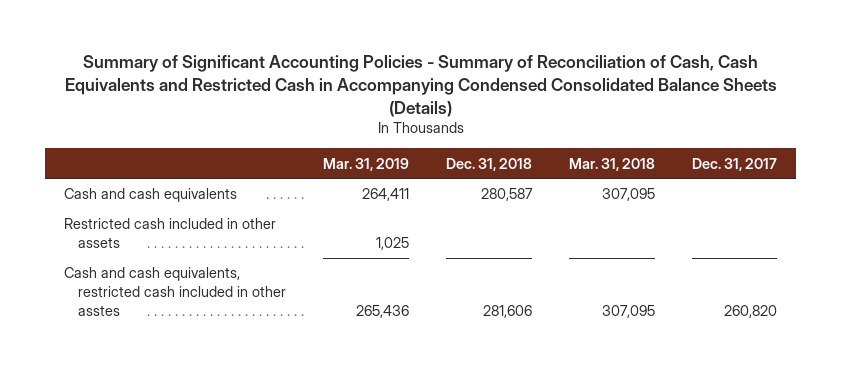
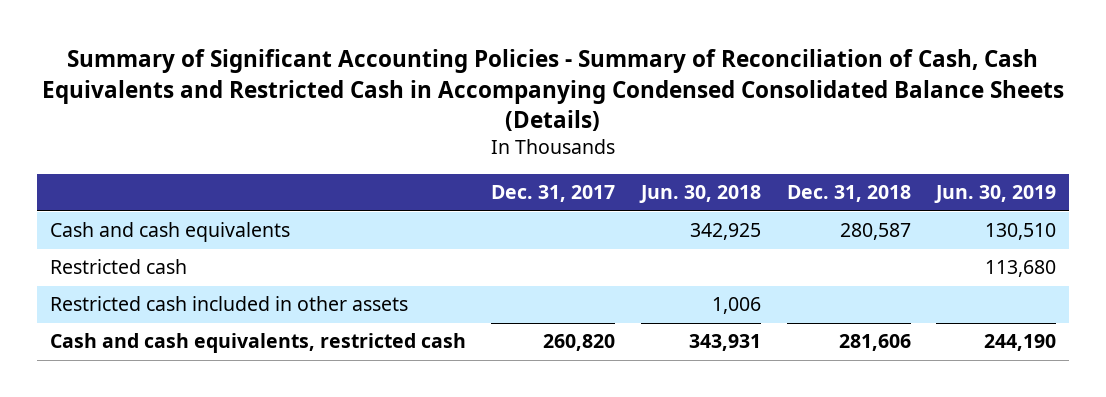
[322,157,409,171] Mar. 31, 2019 -> none
[569,157,656,171] Mar. 31, 2018 -> none
none -> [639,185,762,204] Jun. 30, 2018
none -> [934,185,1057,204] Jun. 30, 2019
none -> [49,259,187,275] Restricted cash
[63,267,286,316] Cash and cash equivalents, restricted cash included in other asstes -> [49,333,466,354] Cash and cash equivalents, restricted cash

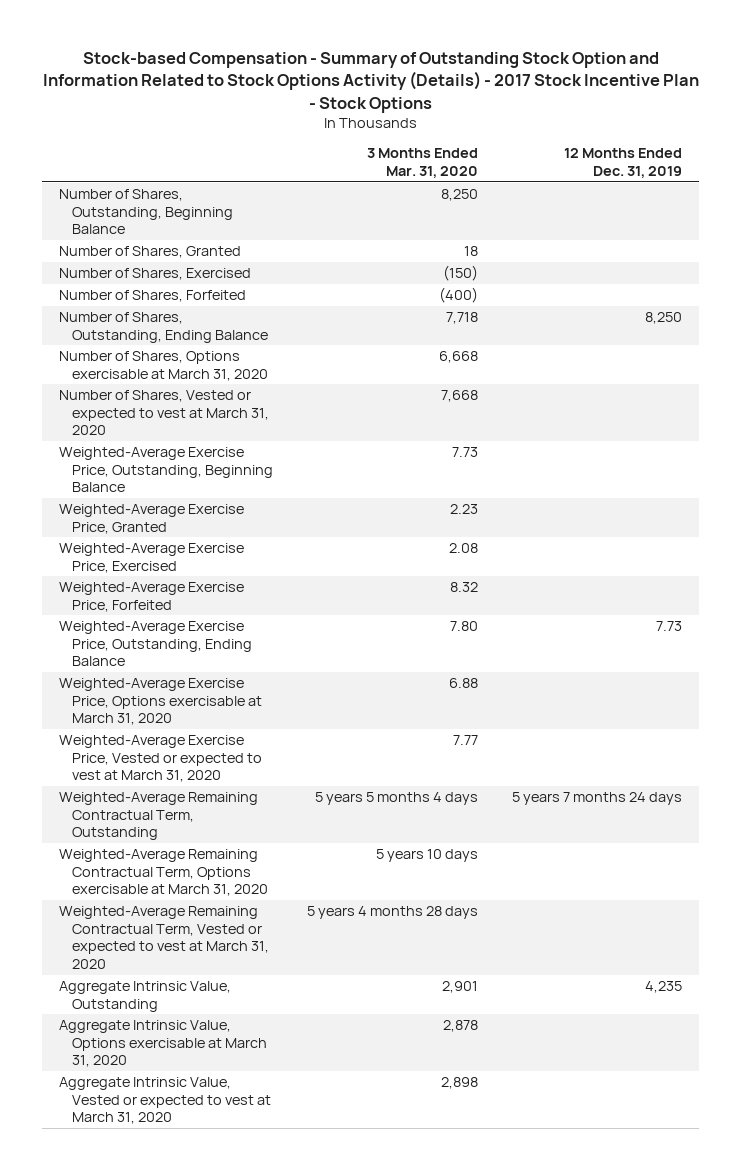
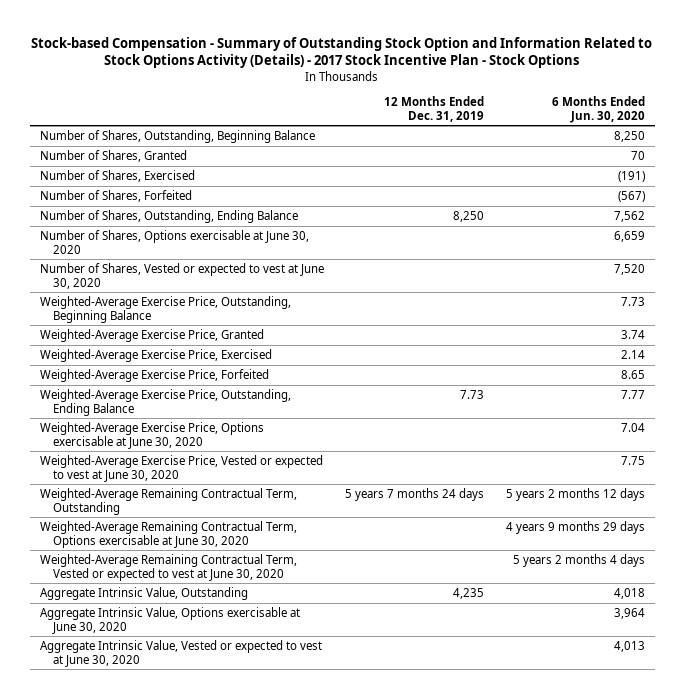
[367,148,479,179] 3 Months Ended Mar. 31, 2020 -> none
none -> [551,96,645,123] 6 Months Ended Jun. 30, 2020
[58,351,269,381] Number of Shares, Options exercisable at March 31, 2020 -> [40,230,310,254] Number of Shares, Options exercisable at June 30, 2020
[58,390,270,436] Number of Shares, Vested or expected to vest at March 31, 2020 -> [40,263,325,289] Number of Shares, Vested or expected to vest at June 30, 2020
[58,678,263,726] Weighted-Average Exercise Price, Options exercisable at March 31, 2020 -> [40,422,265,449] Weighted-Average Exercise Price, Options exercisable at June 30, 2020
[58,735,263,783] Weighted-Average Exercise Price, Vested or expected to vest at March 31, 2020 -> [40,455,324,482] Weighted-Average Exercise Price, Vested or expected to vest at June 30, 2020
[58,849,269,897] Weighted-Average Remaining Contractual Term, Options exercisable at March 31, 2020 -> [40,521,298,548] Weighted-Average Remaining Contractual Term, Options exercisable at June 30, 2020
[58,906,270,969] Weighted-Average Remaining Contractual Term, Vested or expected to vest at March 31, 2020 -> [40,554,298,581] Weighted-Average Remaining Contractual Term, Vested or expected to vest at June 30, 2020
[58,1020,268,1068] Aggregate Intrinsic Value, Options exercisable at March 31, 2020 -> [40,607,301,634] Aggregate Intrinsic Value, Options exercisable at June 30, 2020
[58,1077,272,1125] Aggregate Intrinsic Value, Vested or expected to vest at March 31, 2020 -> [40,640,323,667] Aggregate Intrinsic Value, Vested or expected to vest at June 30, 2020

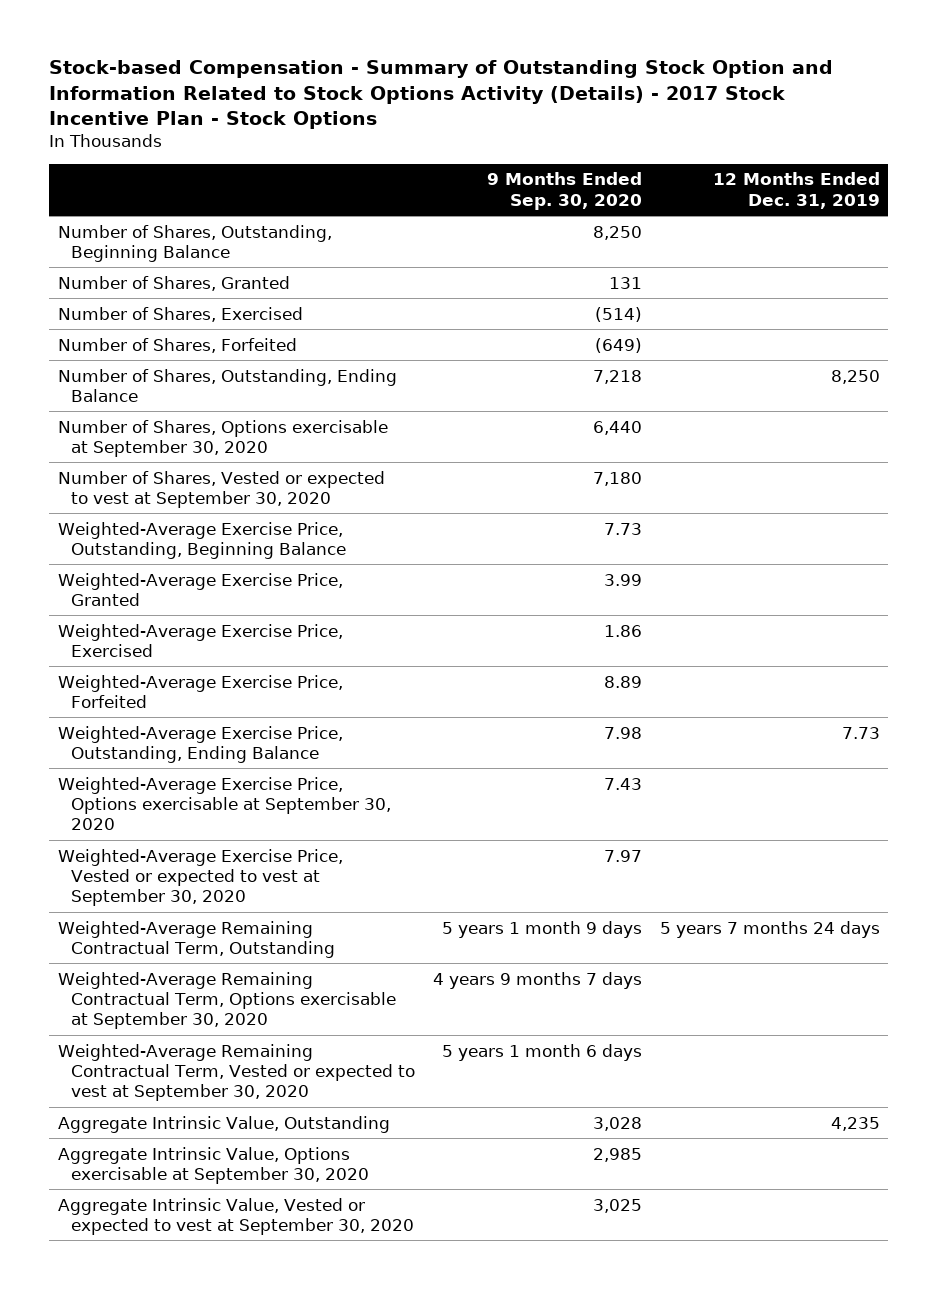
[551,96,645,123] 6 Months Ended Jun. 30, 2020 -> none
none -> [486,172,642,210] 9 Months Ended Sep. 30, 2020
[40,230,310,254] Number of Shares, Options exercisable at June 30, 2020 -> [57,419,388,457] Number of Shares, Options exercisable at September 30, 2020
[40,263,325,289] Number of Shares, Vested or expected to vest at June 30, 2020 -> [57,470,385,508] Number of Shares, Vested or expected to vest at September 30, 2020
[40,422,265,449] Weighted-Average Exercise Price, Options exercisable at June 30, 2020 -> [57,776,392,831] Weighted-Average Exercise Price, Options exercisable at September 30, 2020
[40,455,324,482] Weighted-Average Exercise Price, Vested or expected to vest at June 30, 2020 -> [57,848,343,907] Weighted-Average Exercise Price, Vested or expected to vest at September 30, 2020
[40,521,298,548] Weighted-Average Remaining Contractual Term, Options exercisable at June 30, 2020 -> [57,971,397,1030] Weighted-Average Remaining Contractual Term, Options exercisable at September 30, 2020
[40,554,298,581] Weighted-Average Remaining Contractual Term, Vested or expected to vest at June 30, 2020 -> [57,1043,416,1102] Weighted-Average Remaining Contractual Term, Vested or expected to vest at September 30, 2020
[40,607,301,634] Aggregate Intrinsic Value, Options exercisable at June 30, 2020 -> [57,1146,370,1184] Aggregate Intrinsic Value, Options exercisable at September 30, 2020
[40,640,323,667] Aggregate Intrinsic Value, Vested or expected to vest at June 30, 2020 -> [57,1197,415,1235] Aggregate Intrinsic Value, Vested or expected to vest at September 30, 2020

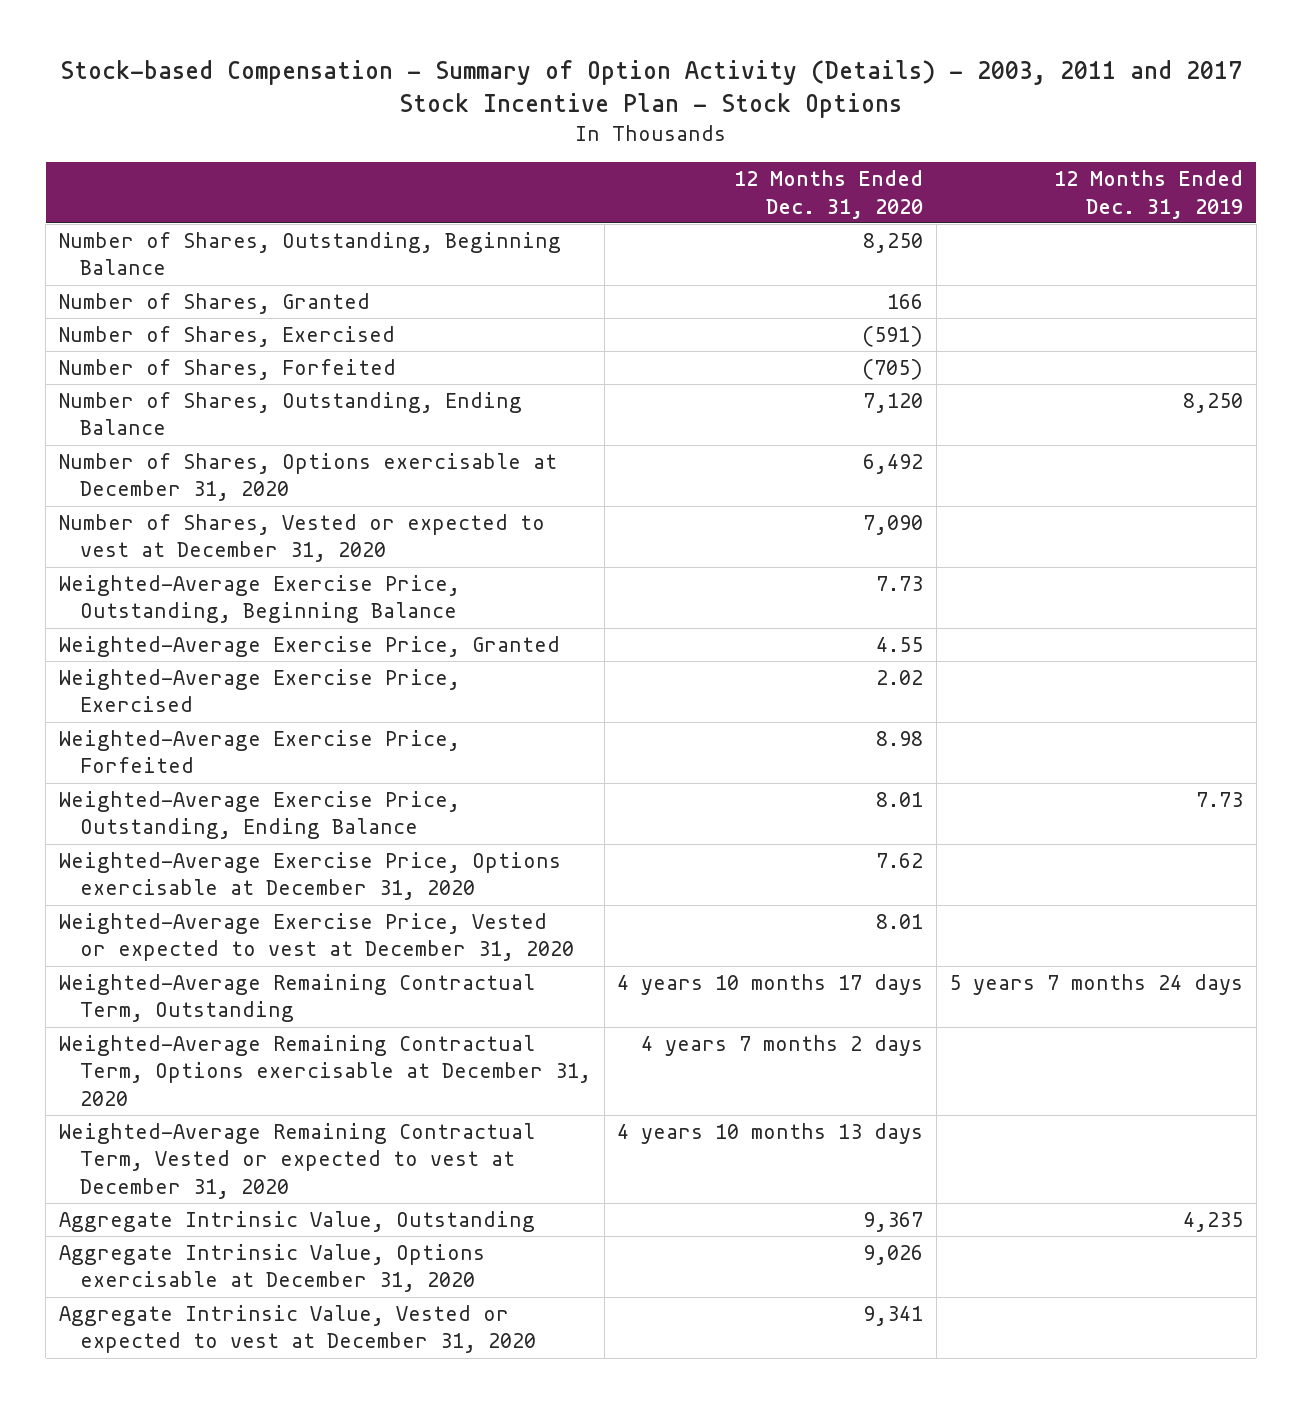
[48,60,833,130] Stock-based Compensation - Summary of Outstanding Stock Option and Information Related to Stock Options Activity (Details) - 2017 Stock Incentive Plan - Stock Options -> [59,59,1242,119] Stock-based Compensation - Summary of Option Activity (Details) - 2003, 2011 and 2017 Stock Incentive Plan - Stock Options
[486,172,642,210] 9 Months Ended Sep. 30, 2020 -> none
none -> [734,170,924,219] 12 Months Ended Dec. 31, 2020
[57,419,388,457] Number of Shares, Options exercisable at September 30, 2020 -> [58,452,557,502] Number of Shares, Options exercisable at December 31, 2020
[57,470,385,508] Number of Shares, Vested or expected to vest at September 30, 2020 -> [58,513,545,563] Number of Shares, Vested or expected to vest at December 31, 2020
[57,776,392,831] Weighted-Average Exercise Price, Options exercisable at September 30, 2020 -> [58,851,561,901] Weighted-Average Exercise Price, Options exercisable at December 31, 2020
[57,848,343,907] Weighted-Average Exercise Price, Vested or expected to vest at September 30, 2020 -> [58,912,575,962] Weighted-Average Exercise Price, Vested or expected to vest at December 31, 2020
[57,971,397,1030] Weighted-Average Remaining Contractual Term, Options exercisable at September 30, 2020 -> [58,1034,592,1107] Weighted-Average Remaining Contractual Term, Options exercisable at December 31, 2020
[57,1043,416,1102] Weighted-Average Remaining Contractual Term, Vested or expected to vest at September 30, 2020 -> [58,1122,535,1200] Weighted-Average Remaining Contractual Term, Vested or expected to vest at December 31, 2020
[57,1146,370,1184] Aggregate Intrinsic Value, Options exercisable at September 30, 2020 -> [58,1243,485,1293] Aggregate Intrinsic Value, Options exercisable at December 31, 2020
[57,1197,415,1235] Aggregate Intrinsic Value, Vested or expected to vest at September 30, 2020 -> [58,1304,537,1354] Aggregate Intrinsic Value, Vested or expected to vest at December 31, 2020

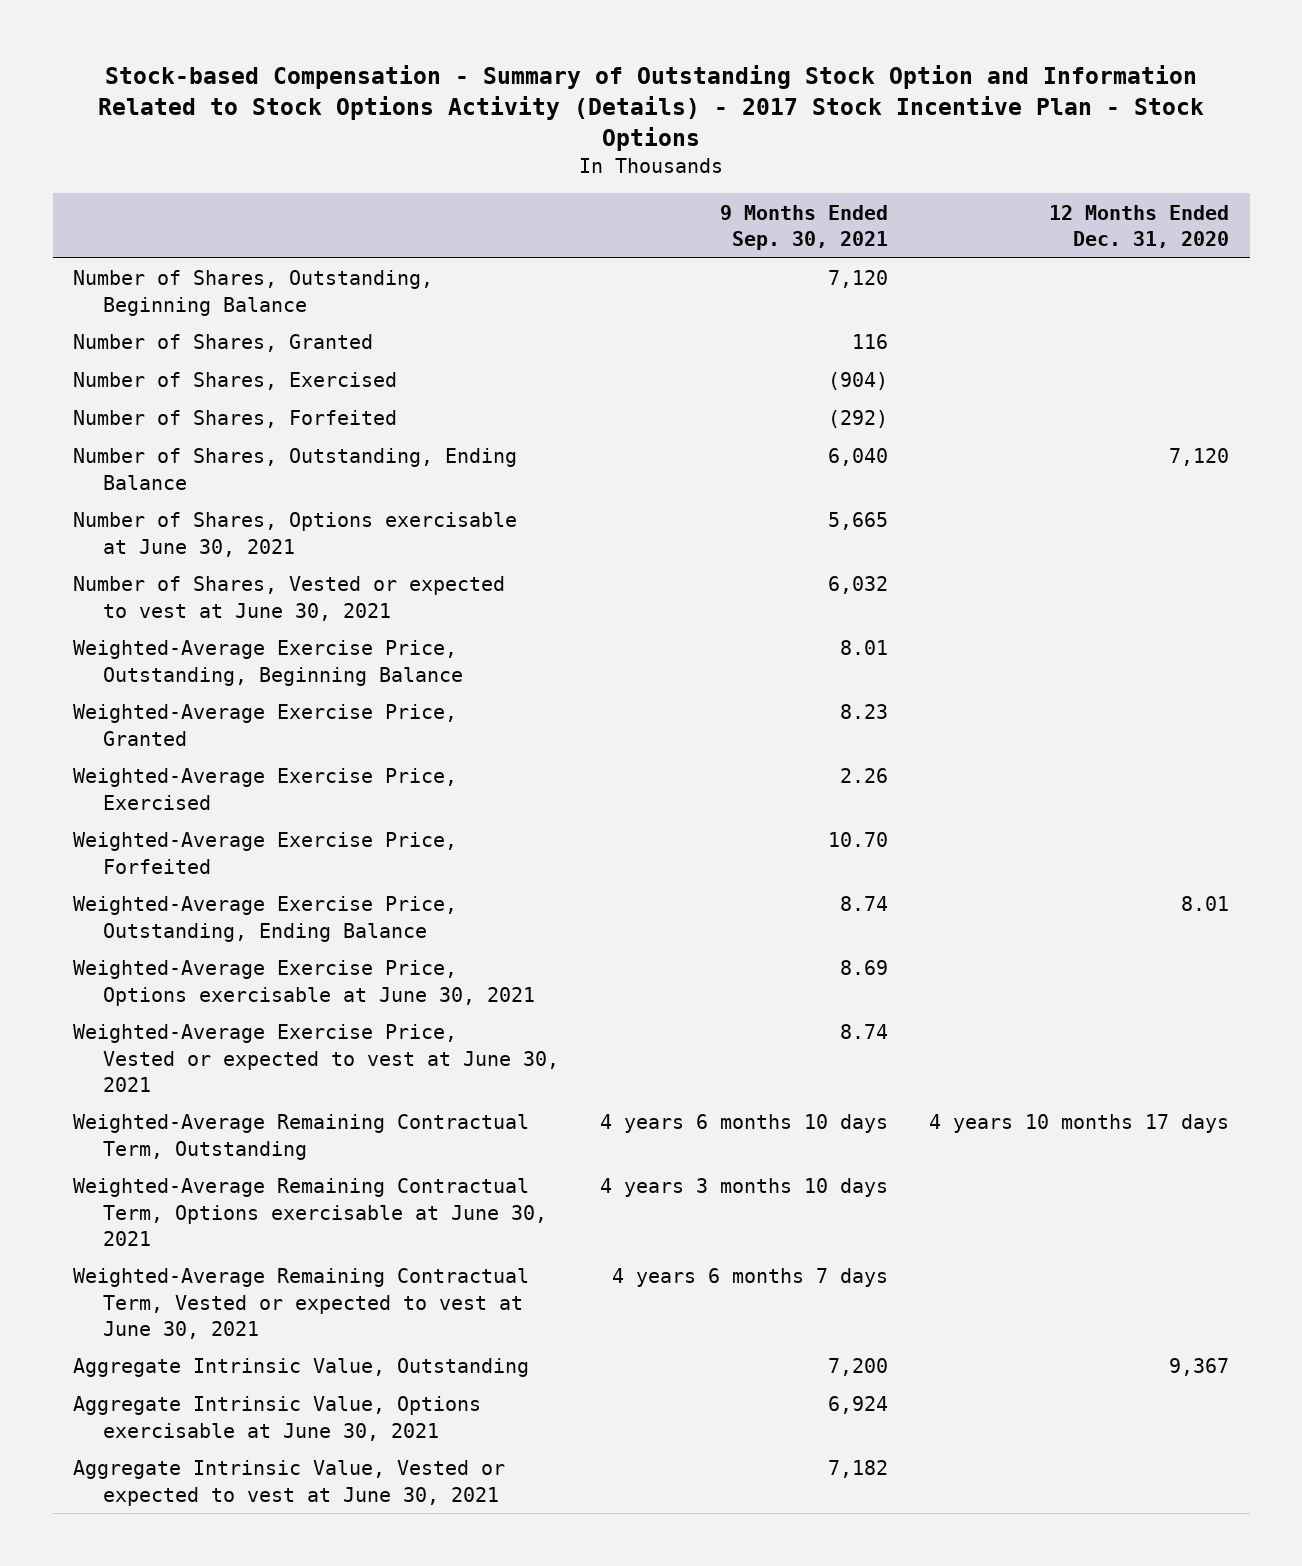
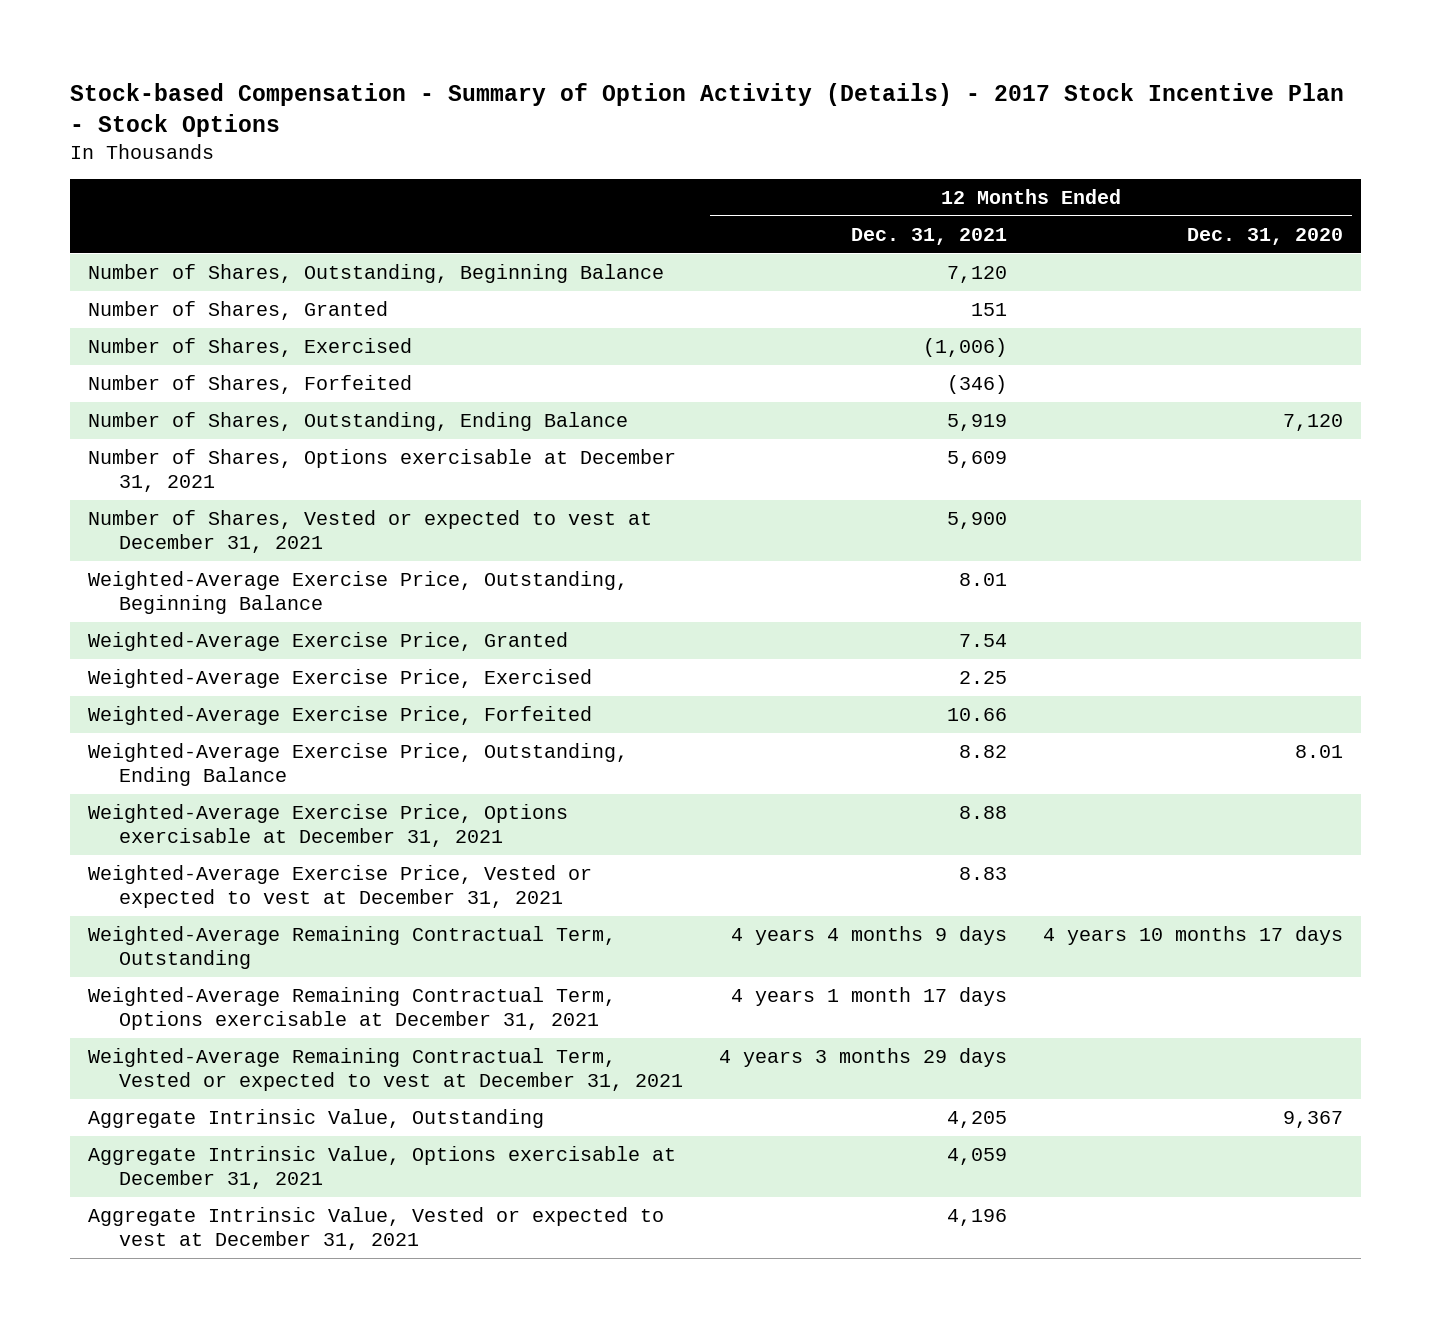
[98,64,1205,152] Stock-based Compensation - Summary of Outstanding Stock Option and Information Related to Stock Options Activity (Details) - 2017 Stock Incentive Plan - Stock Options -> [69,82,1344,138] Stock-based Compensation - Summary of Option Activity (Details) - 2017 Stock Incentive Plan - Stock Options
[719,204,888,251] 9 Months Ended Sep. 30, 2021 -> none
none -> [851,227,1008,245] Dec. 31, 2021
[73,512,518,557] Number of Shares, Options exercisable at June 30, 2021 -> [87,449,676,493] Number of Shares, Options exercisable at December 31, 2021
[73,576,506,621] Number of Shares, Vested or expected to vest at June 30, 2021 -> [87,510,652,554] Number of Shares, Vested or expected to vest at December 31, 2021
[73,960,535,1006] Weighted-Average Exercise Price, Options exercisable at June 30, 2021 -> [87,804,568,848] Weighted-Average Exercise Price, Options exercisable at December 31, 2021
[73,1024,559,1092] Weighted-Average Exercise Price, Vested or expected to vest at June 30, 2021 -> [87,865,592,909] Weighted-Average Exercise Price, Vested or expected to vest at December 31, 2021
[73,1178,547,1246] Weighted-Average Remaining Contractual Term, Options exercisable at June 30, 2021 -> [87,987,616,1031] Weighted-Average Remaining Contractual Term, Options exercisable at December 31, 2021
[73,1268,530,1339] Weighted-Average Remaining Contractual Term, Vested or expected to vest at June 30, 2021 -> [87,1048,684,1092] Weighted-Average Remaining Contractual Term, Vested or expected to vest at December 31, 2021
[73,1396,482,1441] Aggregate Intrinsic Value, Options exercisable at June 30, 2021 -> [87,1146,676,1190] Aggregate Intrinsic Value, Options exercisable at December 31, 2021
[73,1460,506,1506] Aggregate Intrinsic Value, Vested or expected to vest at June 30, 2021 -> [87,1207,664,1251] Aggregate Intrinsic Value, Vested or expected to vest at December 31, 2021

